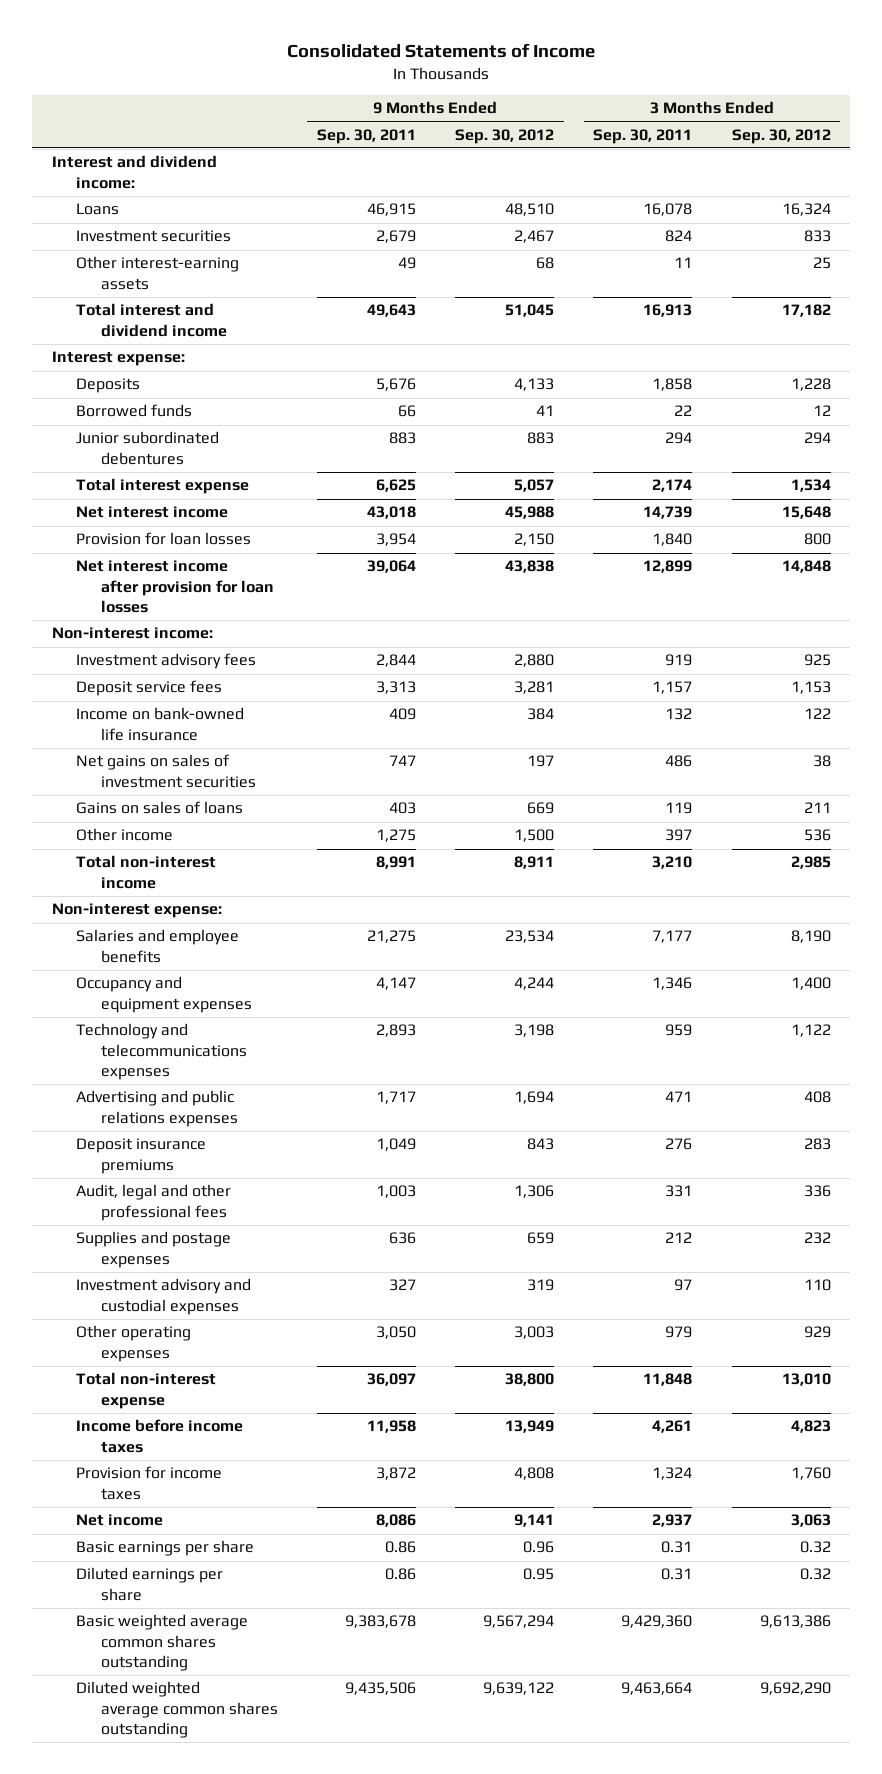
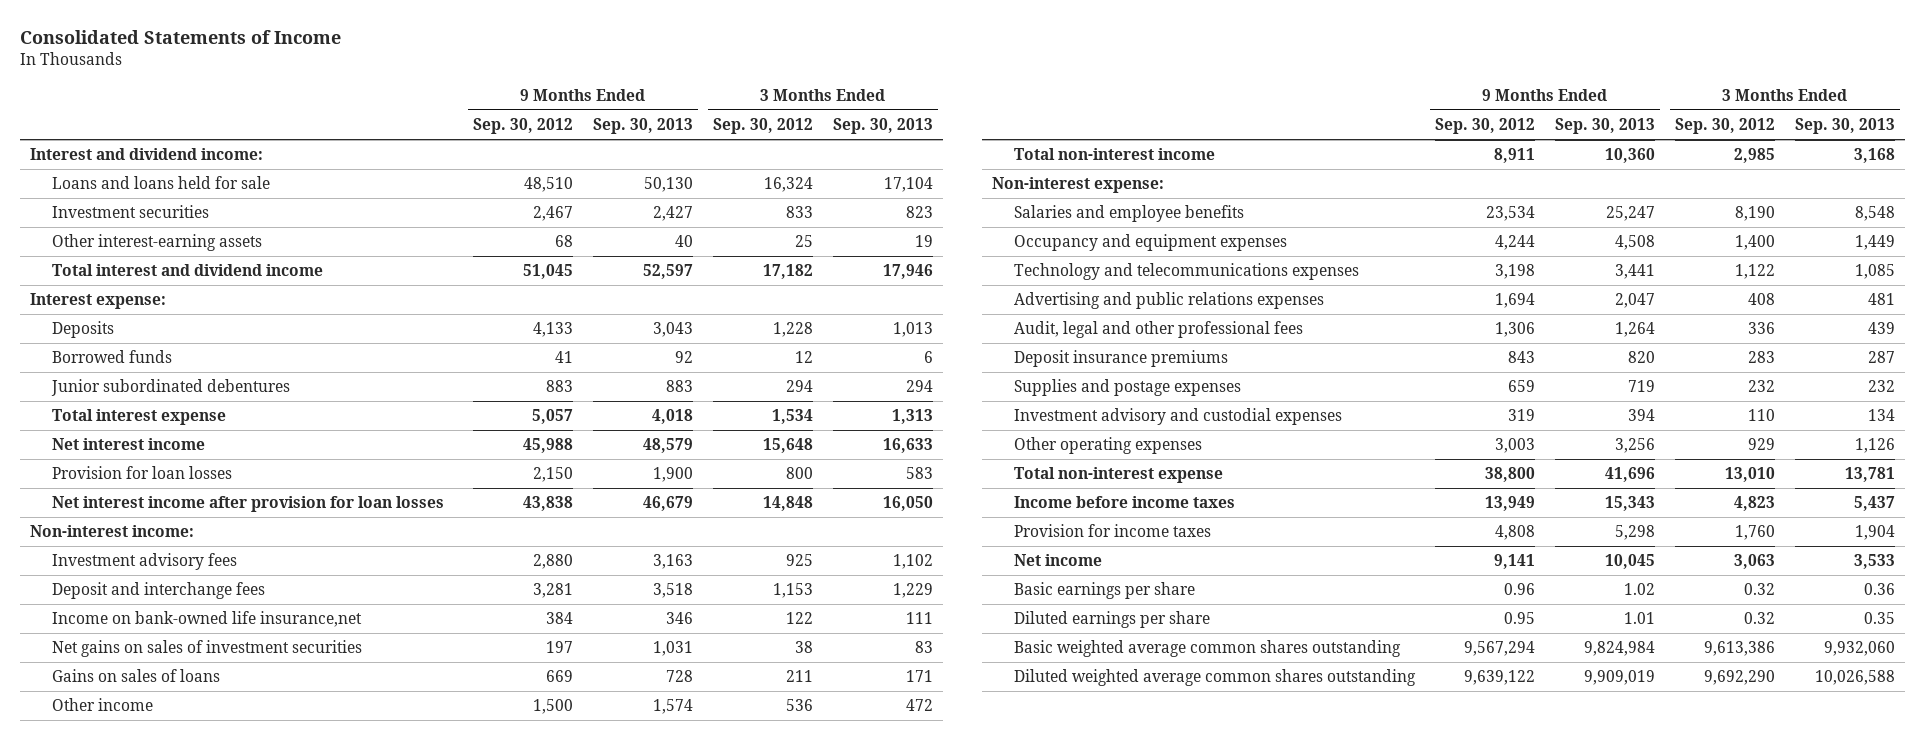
[316,128,416,144] Sep. 30, 2011 -> none
[593,128,693,144] Sep. 30, 2011 -> none
none -> [592,118,693,135] Sep. 30, 2013
none -> [833,118,934,135] Sep. 30, 2013
[76,203,120,216] Loans -> [51,176,270,190] Loans and loans held for sale
[76,680,223,697] Deposit service fees -> [51,582,265,600] Deposit and interchange fees
[76,707,245,741] Income on bank-owned life insurance -> [51,611,362,628] Income on bank-owned life insurance,net
[76,1138,207,1174] Deposit insurance premiums -> [1013,350,1228,368] Deposit insurance premiums

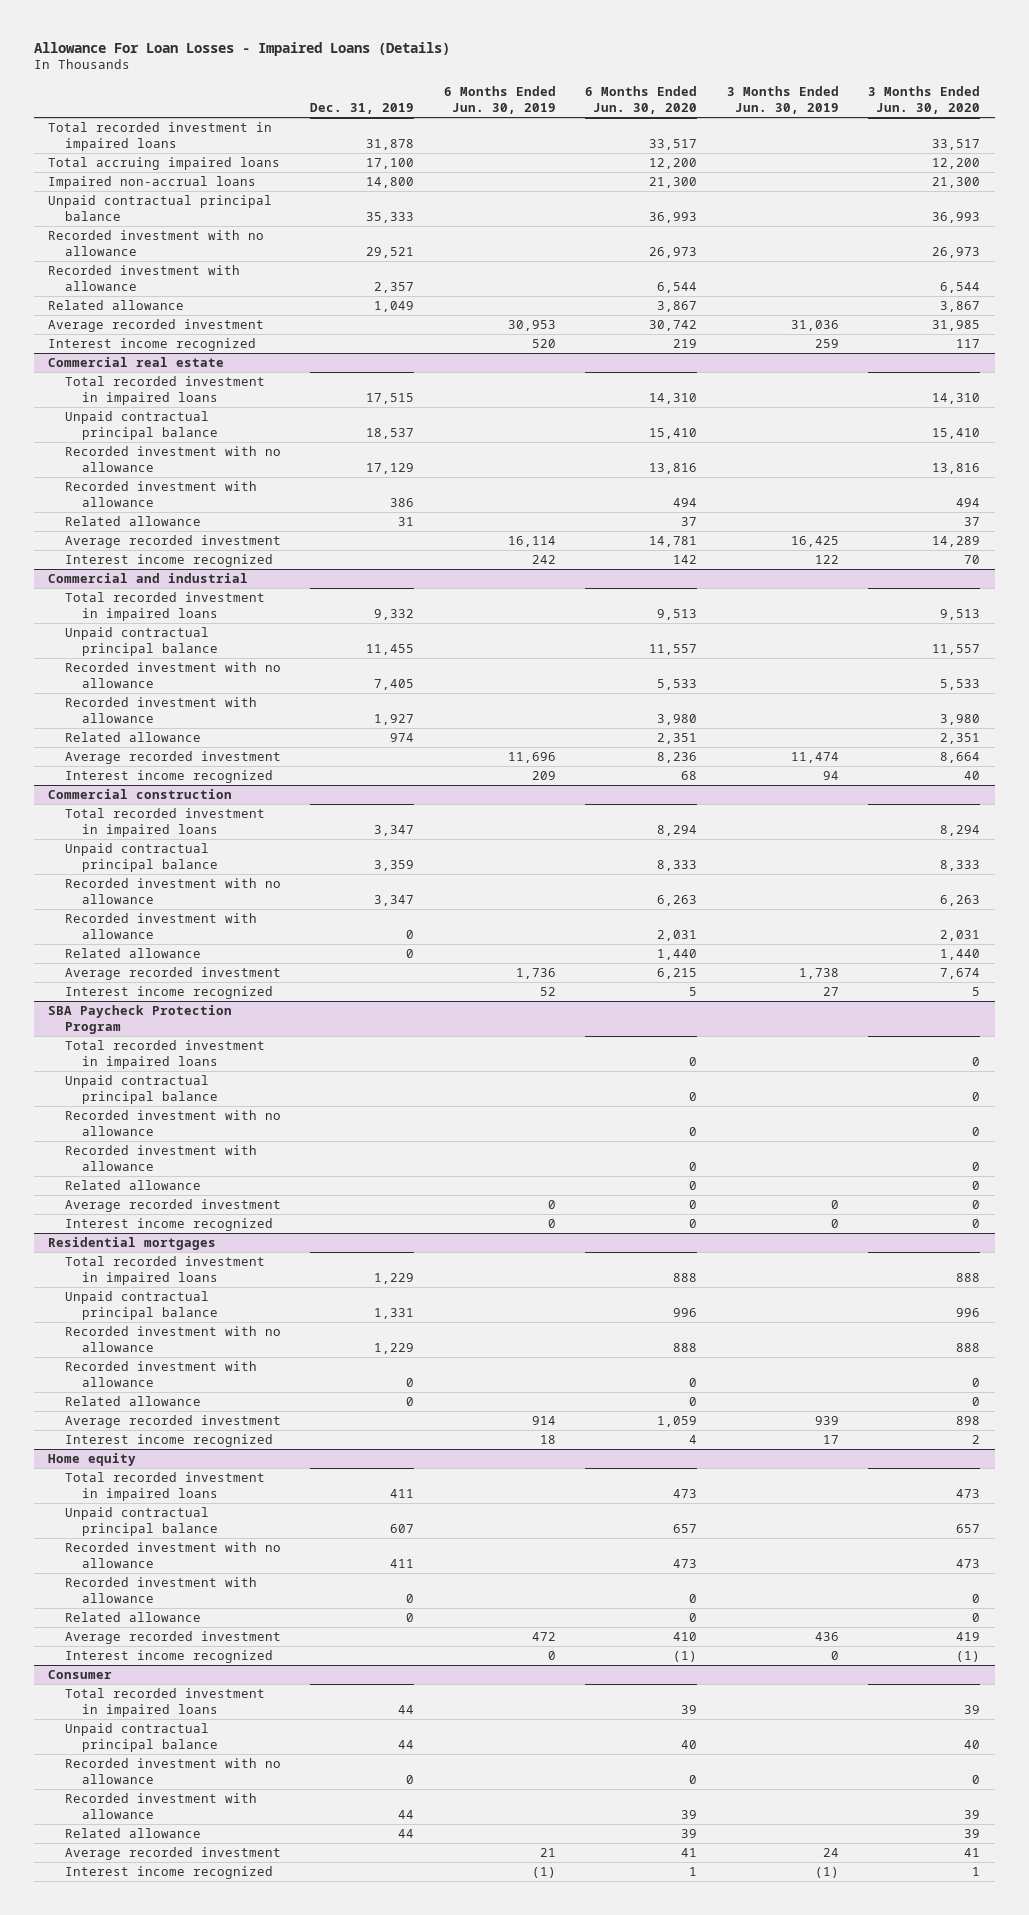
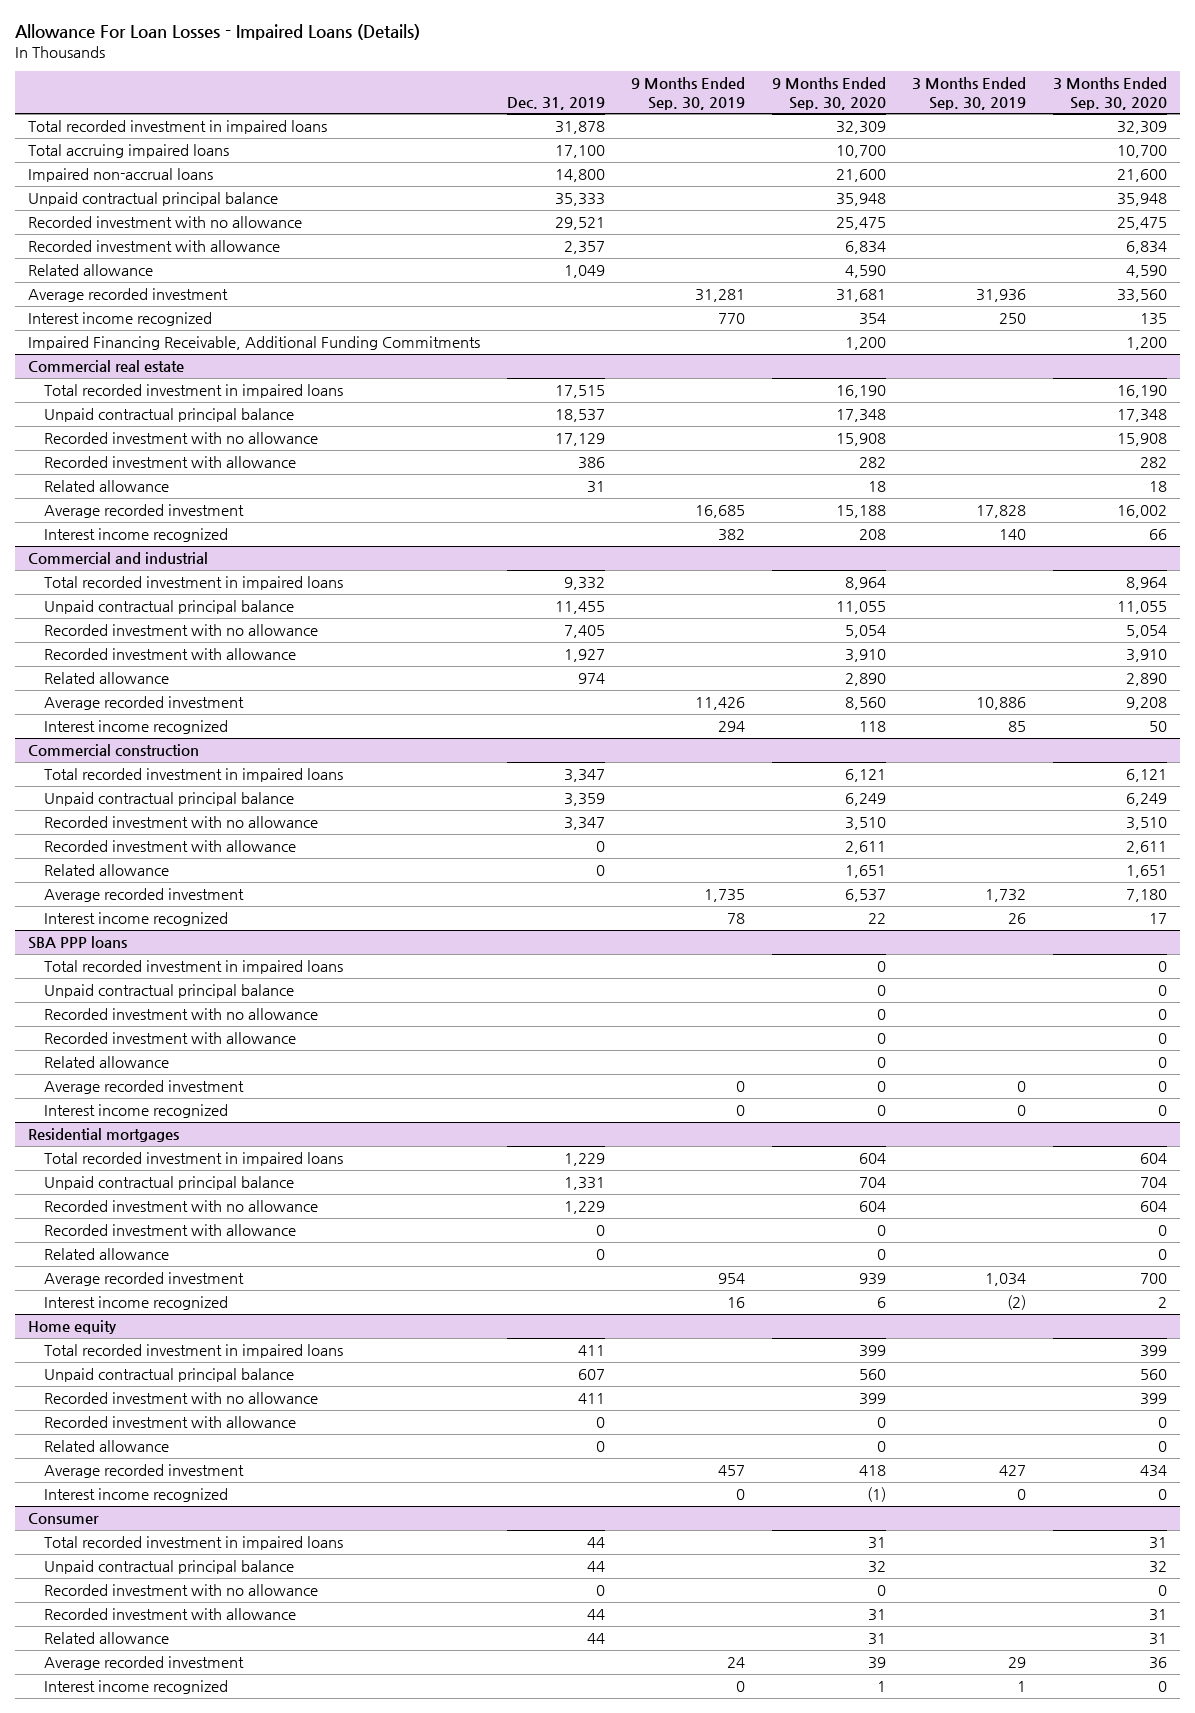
[443,85,556,114] 6 Months Ended Jun. 30, 2019 -> none
[585,85,698,114] 6 Months Ended Jun. 30, 2020 -> none
[726,85,839,114] 3 Months Ended Jun. 30, 2019 -> none
[868,85,981,114] 3 Months Ended Jun. 30, 2020 -> none
none -> [631,76,746,110] 9 Months Ended Sep. 30, 2019
none -> [771,76,886,110] 9 Months Ended Sep. 30, 2020
none -> [912,76,1027,110] 3 Months Ended Sep. 30, 2019
none -> [1053,76,1168,110] 3 Months Ended Sep. 30, 2020
none -> [27,336,480,351] Impaired Financing Receivable, Additional Funding Commitments
[48,1005,233,1035] SBA Paycheck Protection Program -> [27,936,127,950] SBA PPP loans

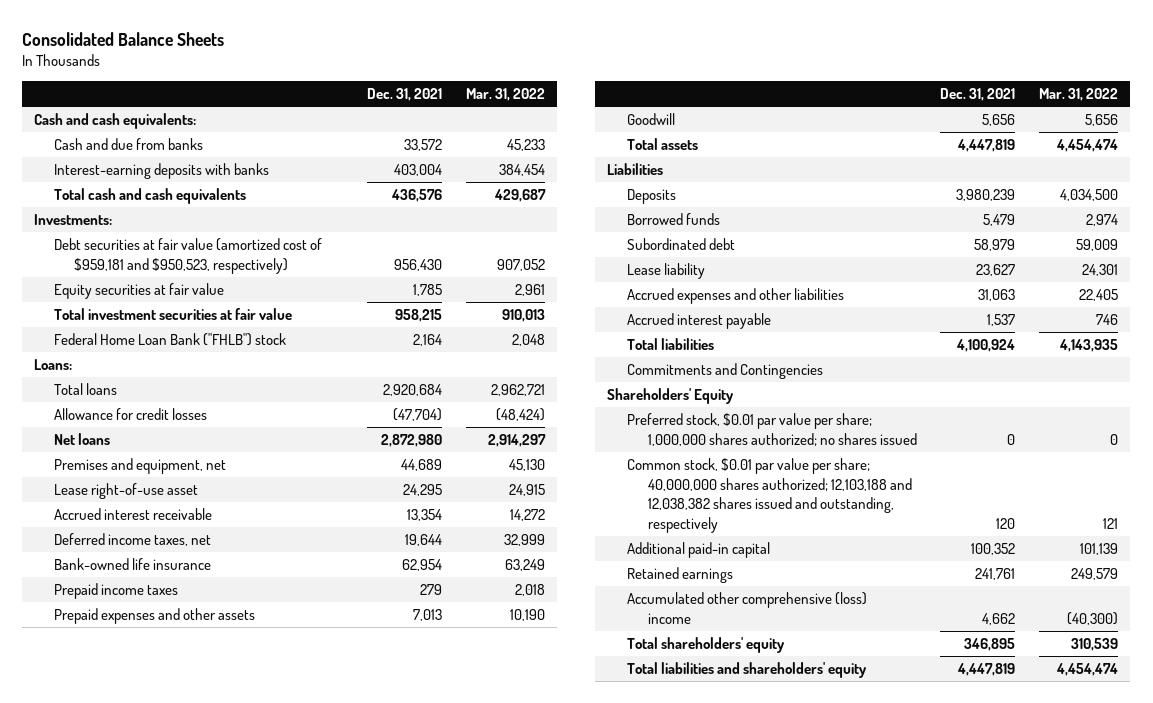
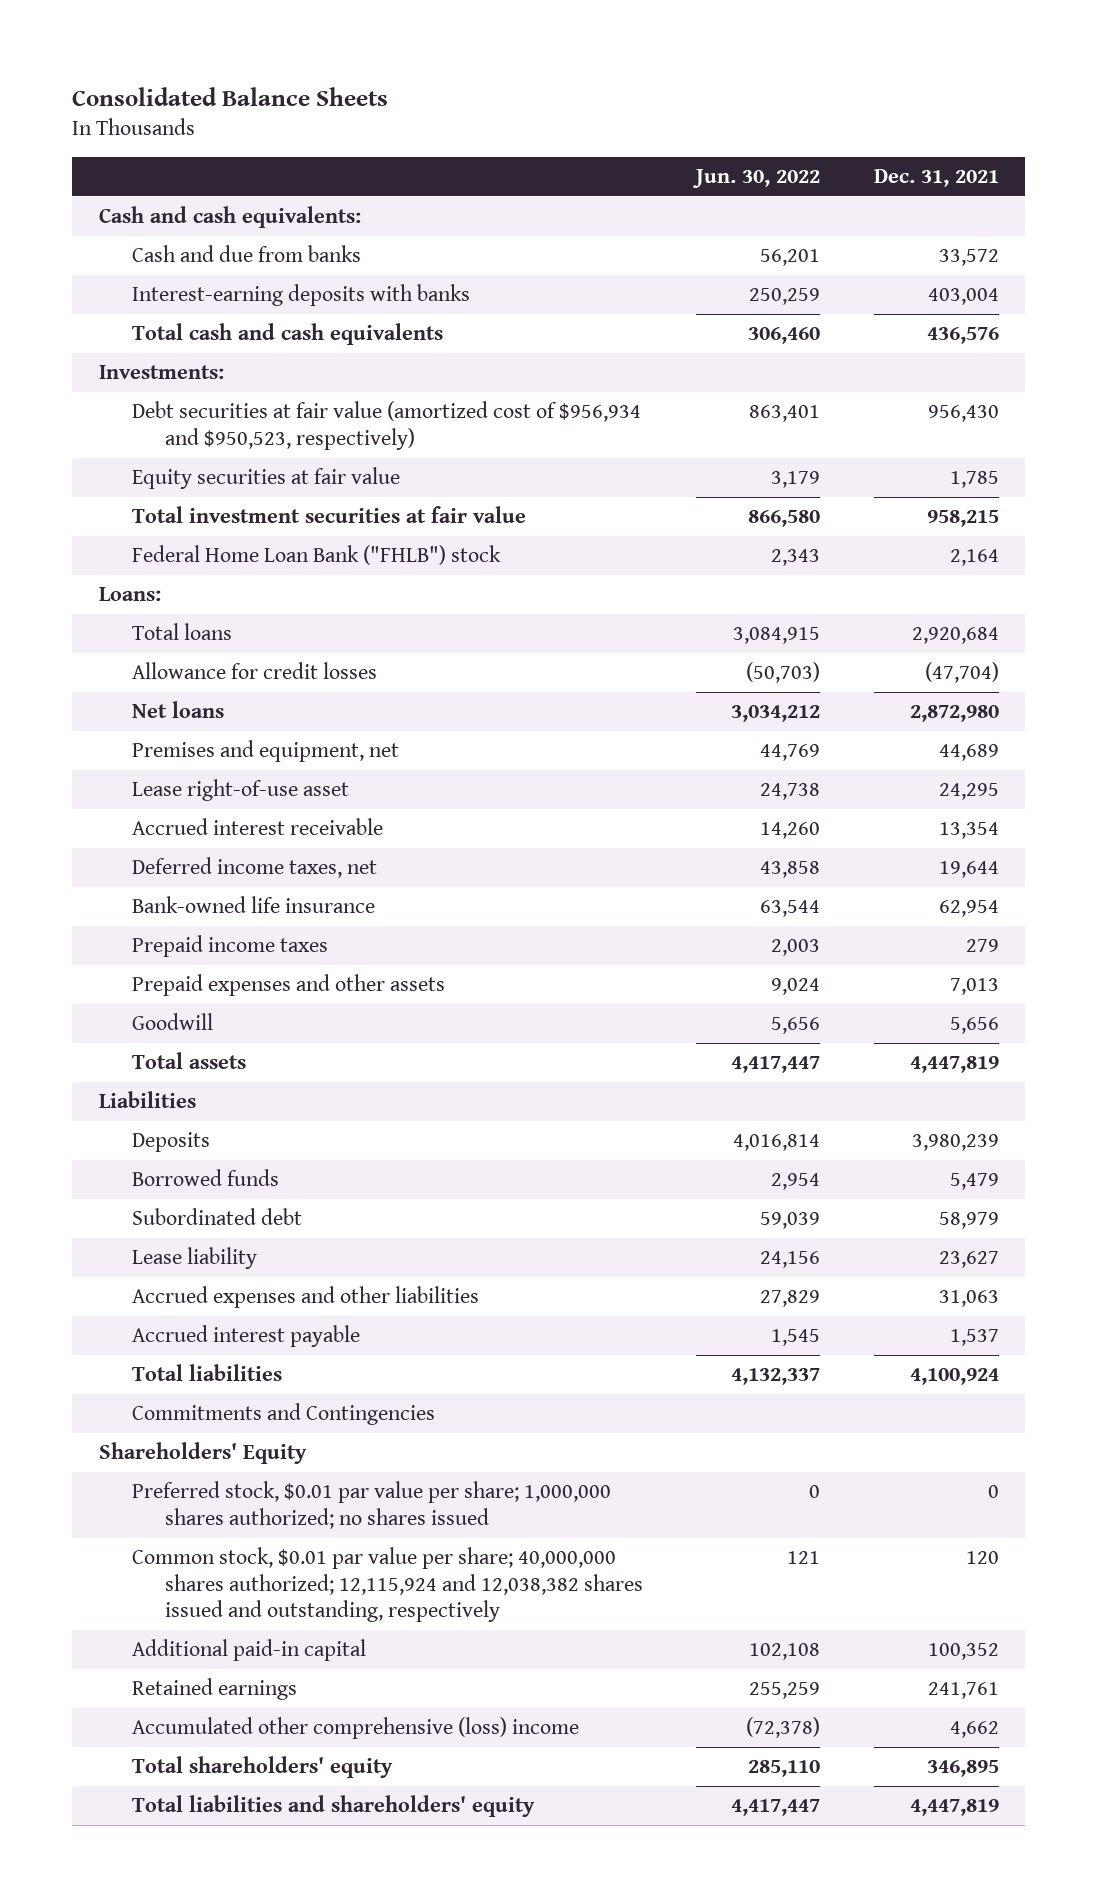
[466,88,546,102] Mar. 31, 2022 -> none
none -> [692,169,821,189] Jun. 30, 2022
[54,237,323,274] Debt securities at fair value (amortized cost of $959,181 and $950,523, respectively) -> [131,401,641,450] Debt securities at fair value (amortized cost of $956,934 and $950,523, respectively)
[627,457,912,534] Common stock, $0.01 par value per share; 40,000,000 shares authorized; 12,103,188 and 12,038,382 shares issued and outstanding, respectively -> [131,1547,643,1623] Common stock, $0.01 par value per share; 40,000,000 shares authorized; 12,115,924 and 12,038,382 shares issued and outstanding, respectively

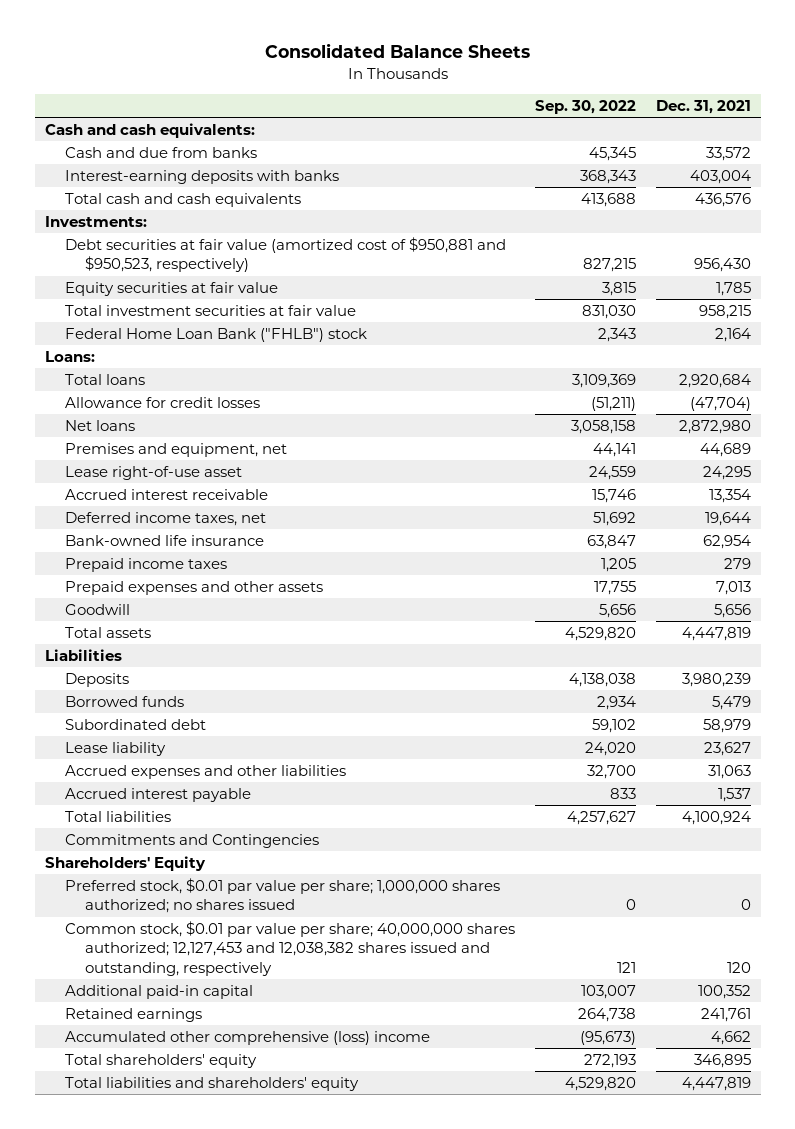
[692,169,821,189] Jun. 30, 2022 -> none
none -> [534,100,636,115] Sep. 30, 2022
[131,401,641,450] Debt securities at fair value (amortized cost of $956,934 and $950,523, respectively) -> [65,236,507,273] Debt securities at fair value (amortized cost of $950,881 and $950,523, respectively)
[131,1547,643,1623] Common stock, $0.01 par value per share; 40,000,000 shares authorized; 12,115,924 and 12,038,382 shares issued and outstanding, respectively -> [65,920,516,976] Common stock, $0.01 par value per share; 40,000,000 shares authorized; 12,127,453 and 12,038,382 shares issued and outstanding, respectively

